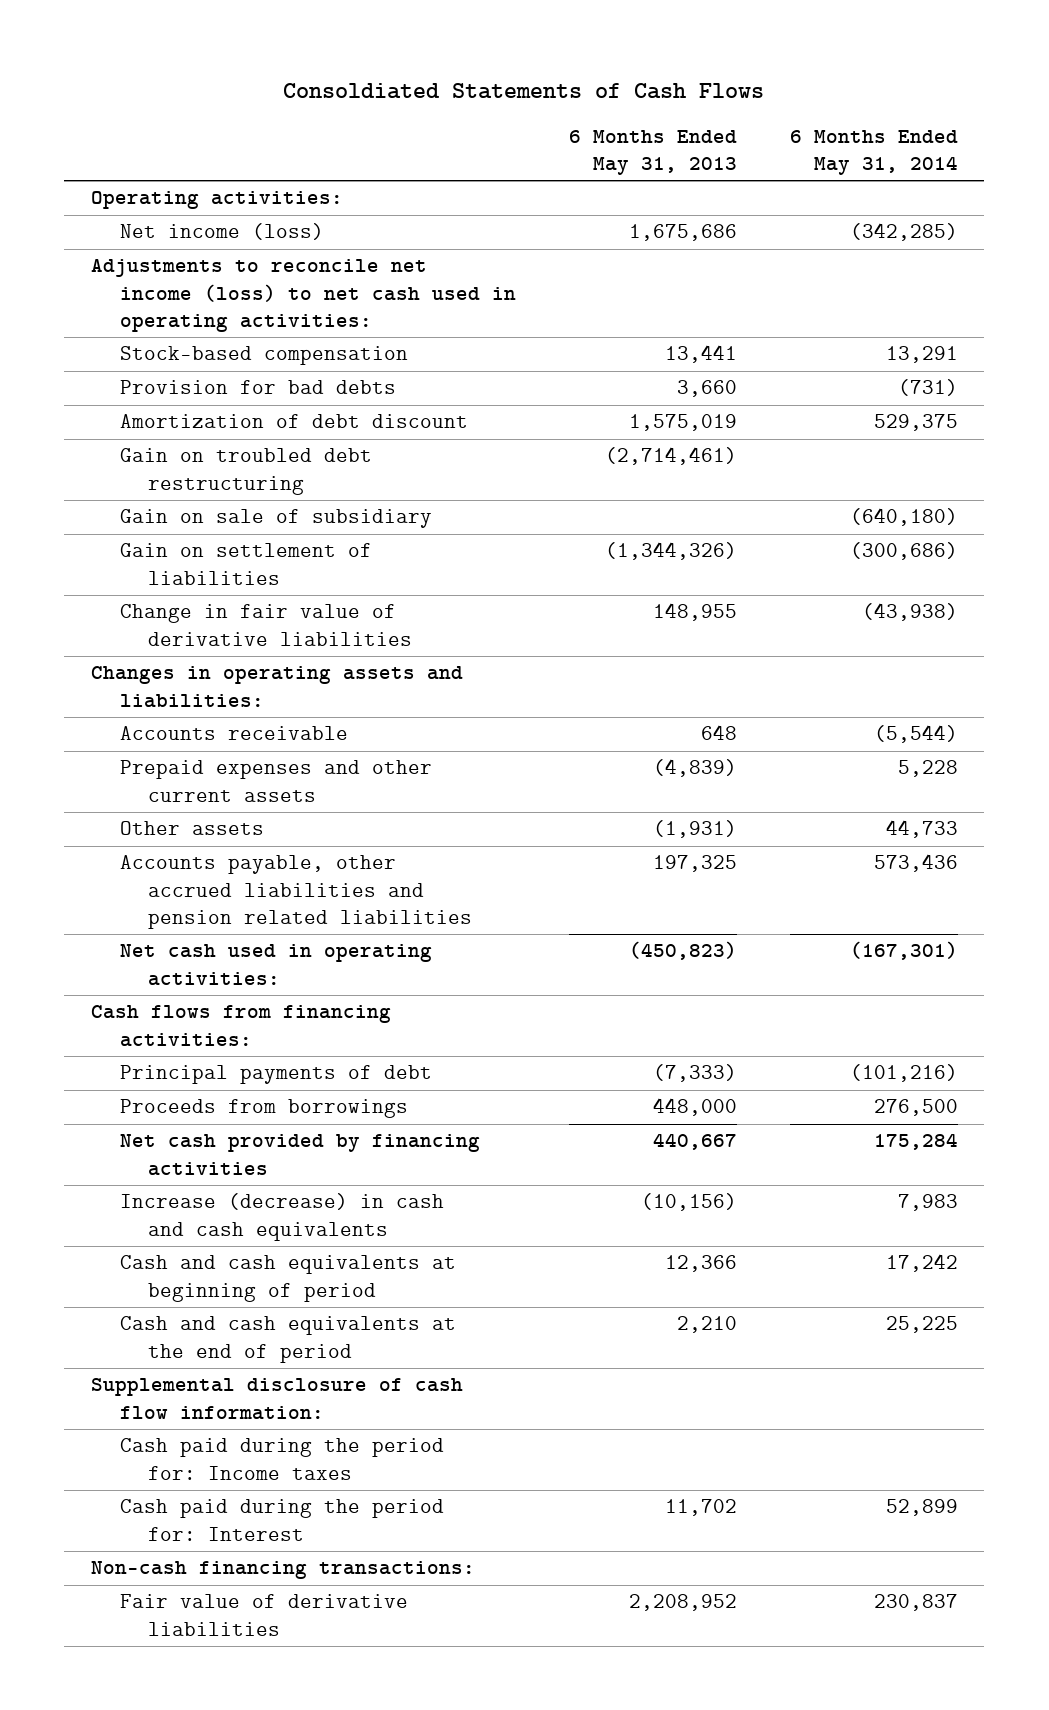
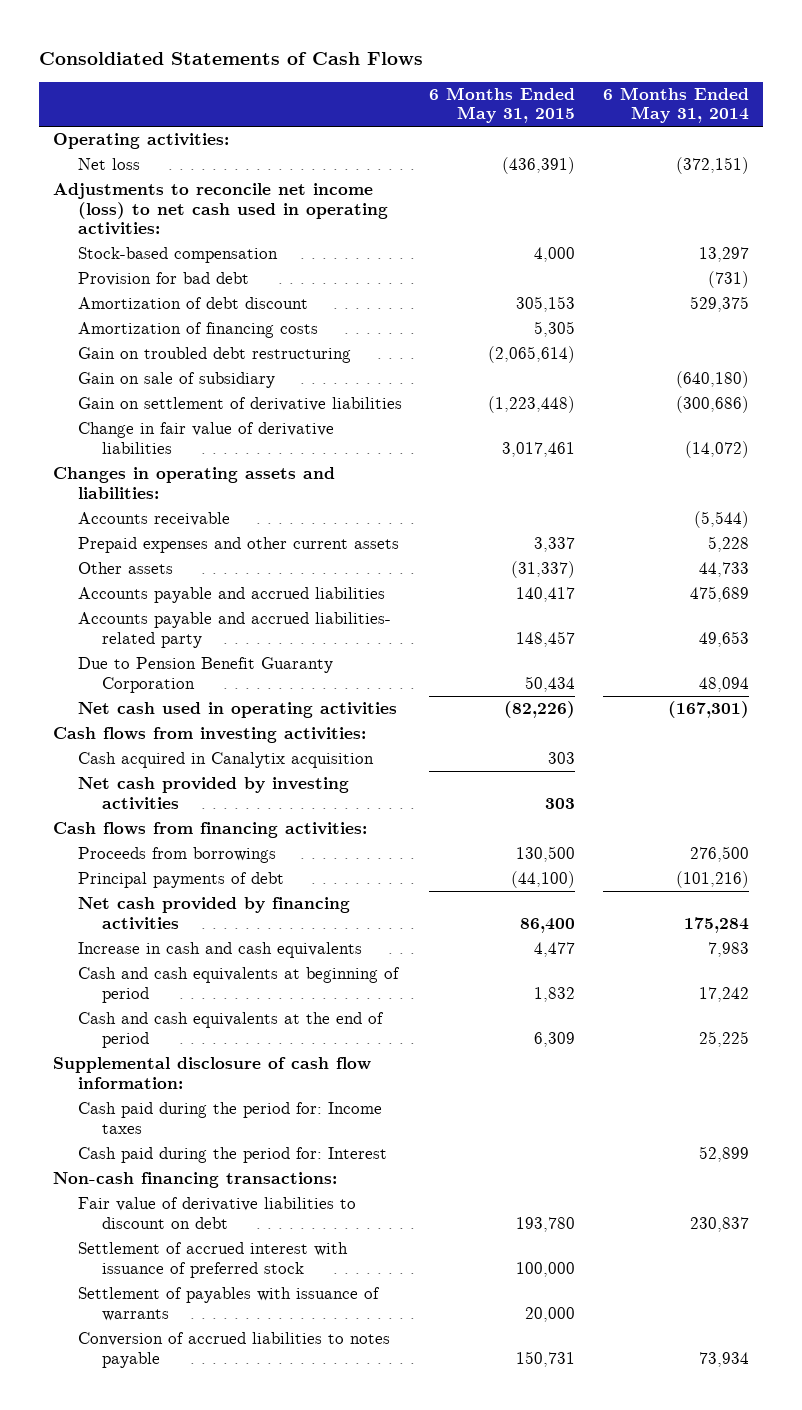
[568,129,737,175] 6 Months Ended May 31, 2013 -> none
none -> [429,87,576,124] 6 Months Ended May 31, 2015
[119,223,324,241] Net income (loss) -> [77,158,140,171] Net loss
[849,223,958,242] (342,285) -> [676,157,750,175] (372,151)
[885,346,958,364] 13,291 -> [699,247,750,263] 13,297
[119,380,396,395] Provision for bad debts -> [77,272,249,287] Provision for bad debt
none -> [77,322,318,339] Amortization of financing costs
[119,543,372,585] Gain on settlement of liabilities -> [77,397,402,412] Gain on settlement of derivative liabilities
[861,603,958,622] (43,938) -> [685,440,750,458] (14,072)
[119,855,473,930] Accounts payable, other accrued liabilities and pension related liabilities -> [77,587,385,604] Accounts payable and accrued liabilities
[873,854,958,873] 573,436 -> [690,586,750,603] 475,689
none -> [77,612,391,648] Accounts payable and accrued liabilities- related party
none -> [77,657,333,693] Due to Pension Benefit Guaranty Corporation
[119,944,432,986] Net cash used in operating activities: -> [77,702,397,719] Net cash used in operating activities
none -> [53,727,367,744] Cash flows from investing activities:
none -> [77,752,374,769] Cash acquired in Canalytix acquisition
none -> [77,777,349,810] Net cash provided by investing activities
[119,1065,432,1085] Principal payments of debt -> [77,872,284,889] Principal payments of debt
[119,1193,444,1241] Increase (decrease) in cash and cash equivalents -> [77,942,362,959] Increase in cash and cash equivalents
[119,1594,408,1636] Fair value of derivative liabilities -> [77,1197,356,1229] Fair value of derivative liabilities to discount on debt
none -> [77,1242,348,1278] Settlement of accrued interest with issuance of preferred stock
none -> [77,1287,380,1321] Settlement of payables with issuance of warrants
none -> [77,1332,390,1368] Conversion of accrued liabilities to notes payable

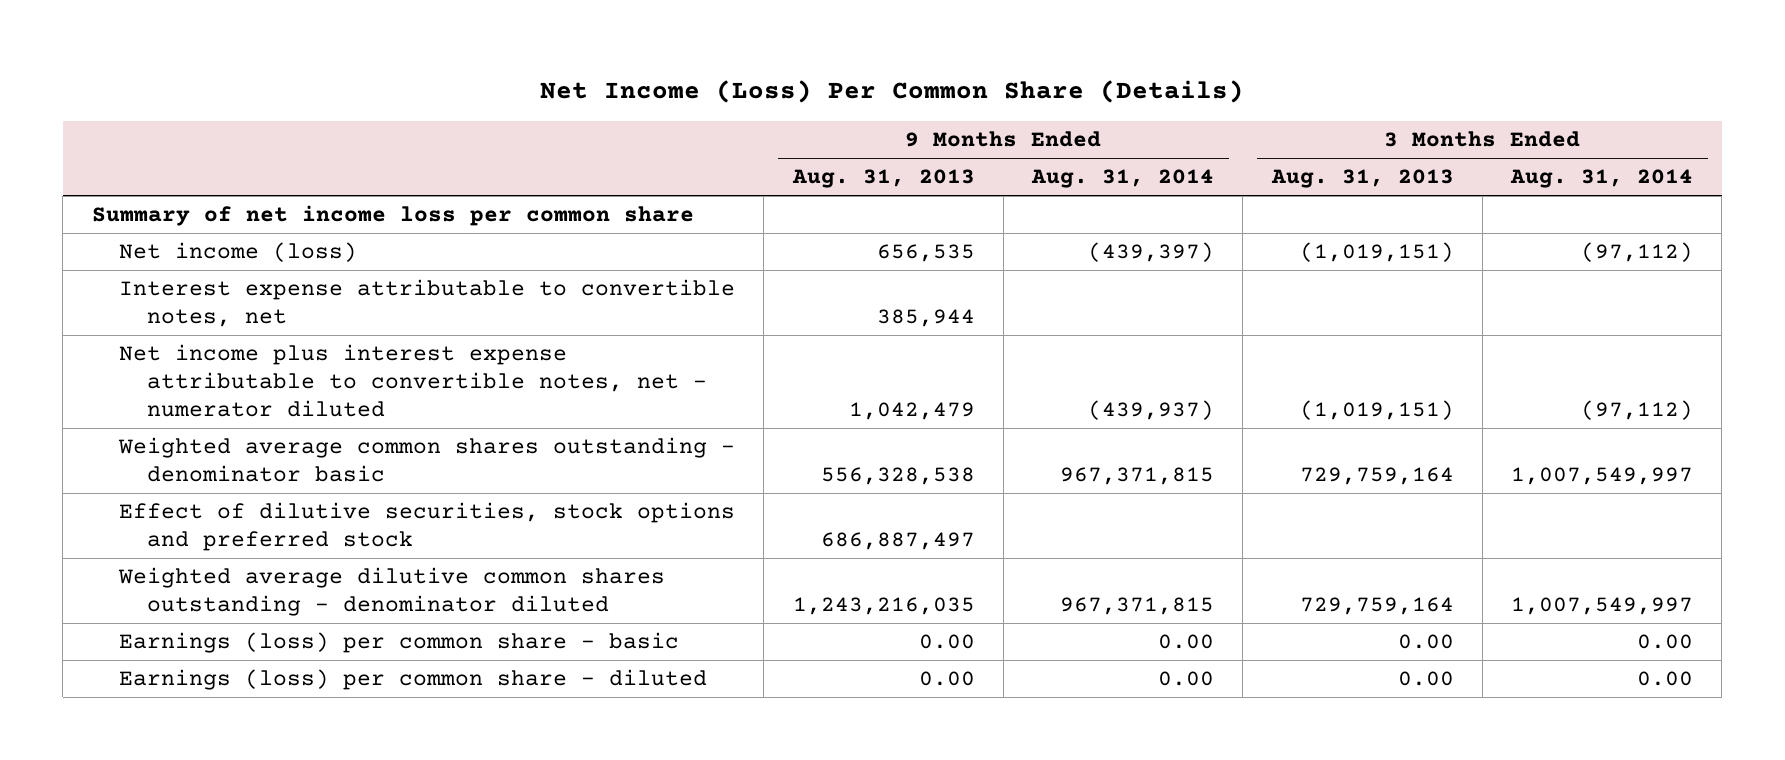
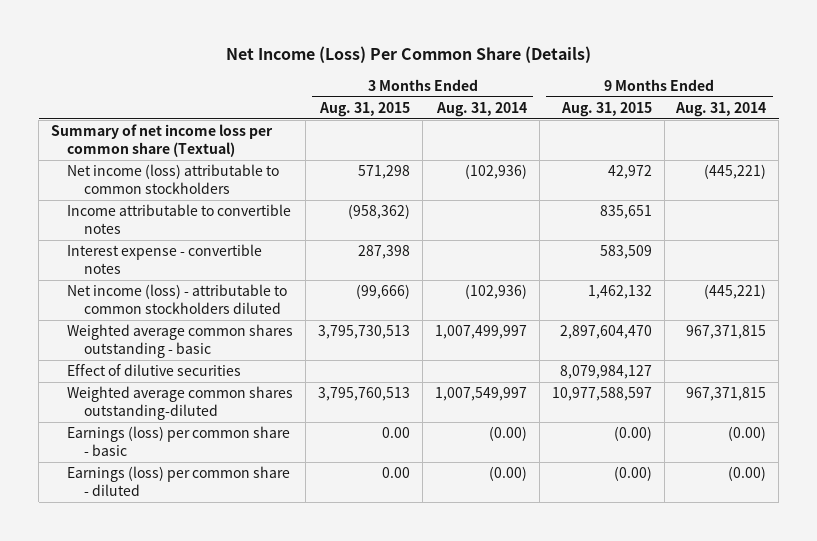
[791,169,975,189] Aug. 31, 2013 -> none
[1270,169,1454,189] Aug. 31, 2013 -> none
none -> [319,101,411,117] Aug. 31, 2015
none -> [560,101,652,117] Aug. 31, 2015
[119,242,358,263] Net income (loss) -> none
[91,205,694,227] Summary of net income loss per common share -> [50,124,273,157] Summary of net income loss per common share (Textual)
none -> [67,164,280,194] Net income (loss) attributable to common stockholders
none -> [67,204,292,234] Income attributable to convertible notes
[119,279,736,327] Interest expense attributable to convertible notes, net -> [67,244,263,274] Interest expense - convertible notes
[119,344,707,417] Net income plus interest expense attributable to convertible notes, net - numerator diluted -> [67,284,288,314] Net income (loss) - attributable to common stockholders diluted
[1088,399,1215,420] (439,937) -> [704,284,767,300] (445,221)
[1581,399,1694,420] (97,112) -> [464,284,527,300] (102,936)
[118,437,736,482] Weighted average common shares outstanding - denominator basic -> [67,324,294,358] Weighted average common shares outstanding - basic
[1511,466,1694,485] 1,007,549,997 -> [434,325,527,340] 1,007,499,997
[119,502,736,551] Effect of dilutive securities, stock options and preferred stock -> [67,364,242,377] Effect of dilutive securities
[118,567,666,616] Weighted average dilutive common shares outstanding - denominator diluted -> [67,386,294,420] Weighted average common shares outstanding-diluted
[1158,634,1215,650] 0.00 -> [728,426,767,442] (0.00)
[1637,634,1694,650] 0.00 -> [488,426,527,442] (0.00)
[1158,671,1215,687] 0.00 -> [728,466,767,482] (0.00)
[1637,671,1694,687] 0.00 -> [488,466,527,482] (0.00)

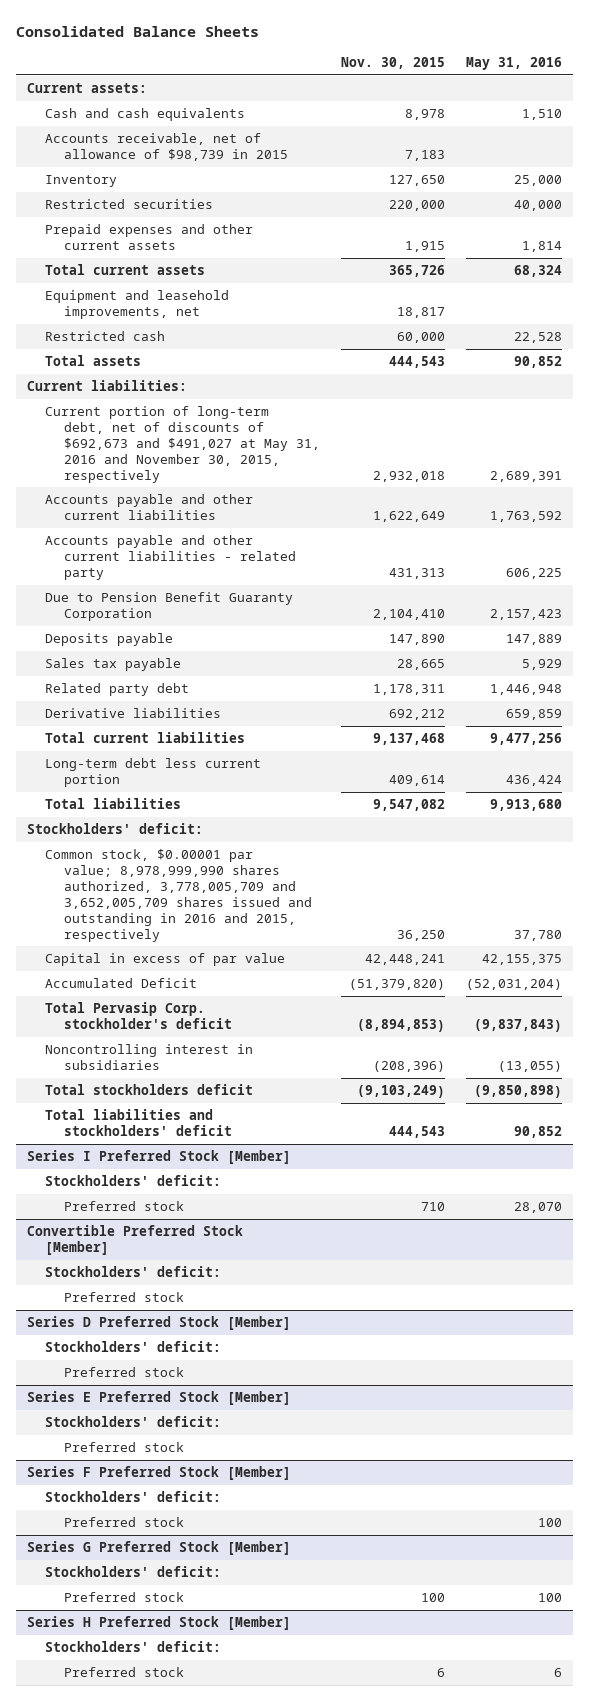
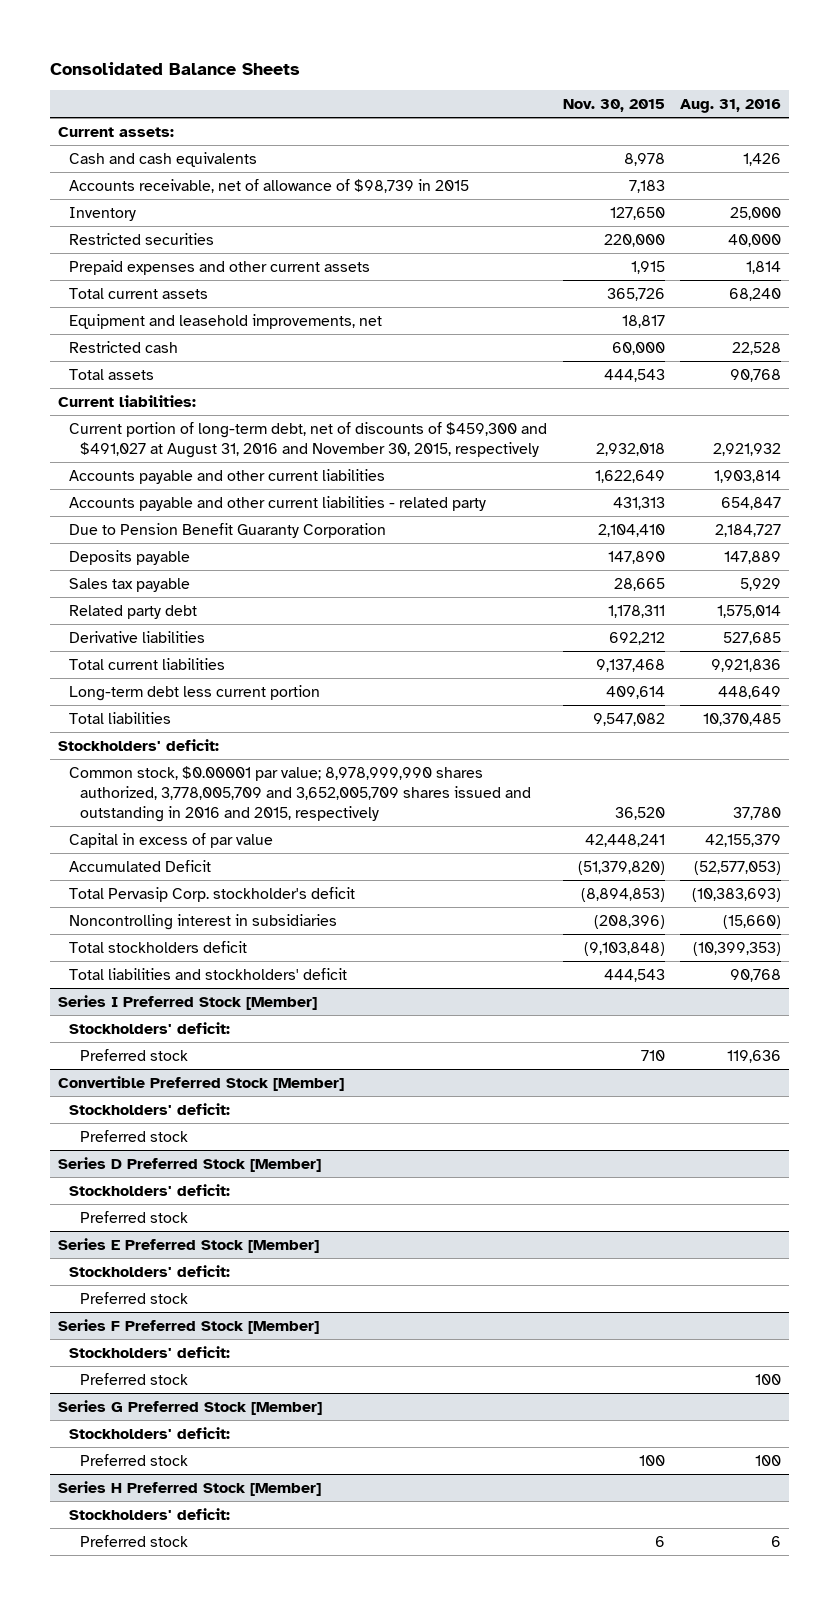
[466,56,563,70] May 31, 2016 -> none
none -> [680,98,782,113] Aug. 31, 2016
[45,406,320,483] Current portion of long-term debt, net of discounts of $692,673 and $491,027 at May 31, 2016 and November 30, 2015, respectively -> [69,421,548,458] Current portion of long-term debt, net of discounts of $459,300 and $491,027 at August 31, 2016 and November 30, 2015, respectively
[397,929,446,941] 36,250 -> [614,806,665,820] 36,520
[357,1085,446,1099] (9,103,249) -> [583,941,665,956] (9,103,848)

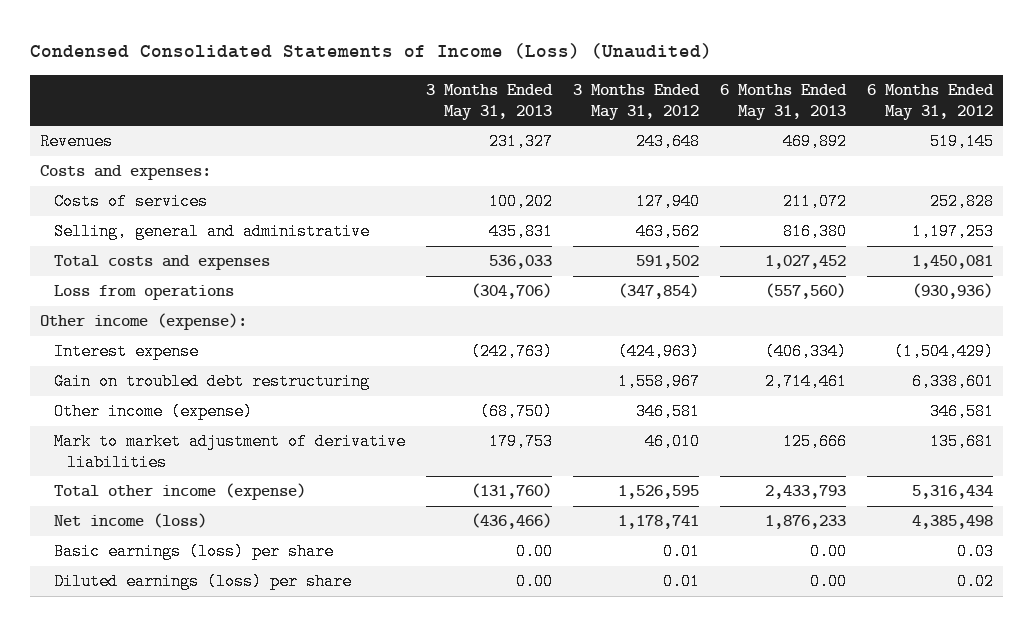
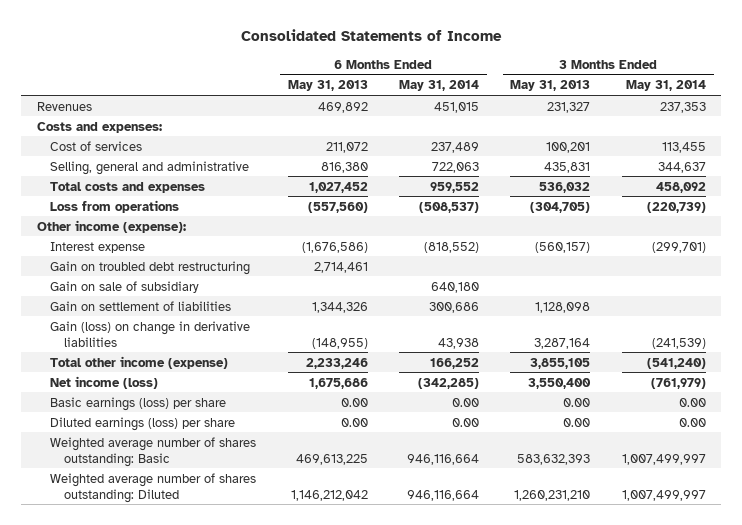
[29,43,712,60] Condensed Consolidated Statements of Income (Loss) (Unaudited) -> [241,29,503,42] Consolidated Statements of Income
[572,83,700,120] 3 Months Ended May 31, 2012 -> none
[866,83,994,120] 6 Months Ended May 31, 2012 -> none
none -> [399,80,480,92] May 31, 2014
none -> [625,80,706,92] May 31, 2014
[53,193,208,211] Costs of services -> [50,140,143,151] Cost of services
[488,193,553,211] 100,202 -> [546,141,591,153] 100,201
[488,255,552,270] 536,033 -> [539,181,591,193] 536,032
[470,283,552,300] (304,706) -> [530,201,591,213] (304,705)
[470,343,553,361] (242,763) -> [535,241,591,253] (560,157)
[764,343,847,361] (406,334) -> [301,241,368,253] (1,676,586)
[53,403,253,421] Other income (expense) -> none
[53,433,406,471] Mark to market adjustment of derivative liabilities -> none
none -> [50,280,200,293] Gain on sale of subsidiary
none -> [50,300,232,311] Gain on settlement of liabilities
none -> [50,320,251,347] Gain (loss) on change in derivative liabilities
[470,483,552,500] (131,760) -> [530,357,591,369] 3,855,105
[764,485,846,500] 2,433,793 -> [305,357,368,369] 2,233,246
[470,513,552,530] (436,466) -> [528,377,592,389] 3,550,400
[764,515,846,530] 1,876,233 -> [308,377,368,389] 1,675,686
none -> [50,436,257,467] Weighted average number of shares outstanding: Basic
none -> [50,472,257,503] Weighted average number of shares outstanding: Diluted

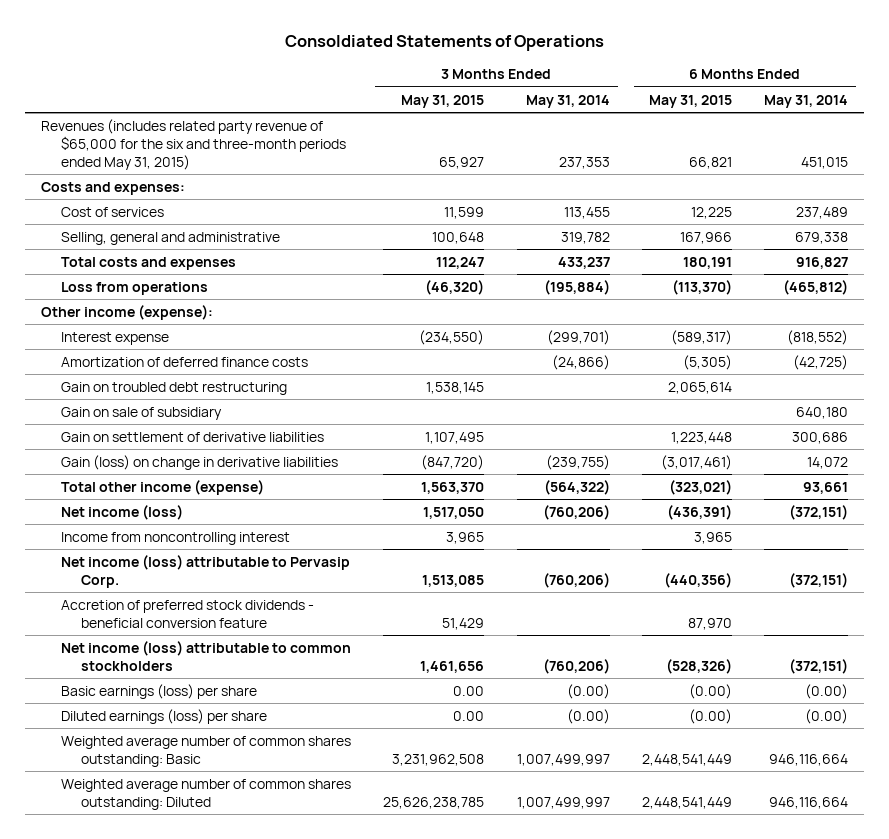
[241,29,503,42] Consolidated Statements of Income -> [284,35,604,52] Consoldiated Statements of Operations
[287,80,368,92] May 31, 2013 -> none
[510,80,591,92] May 31, 2013 -> none
none -> [401,94,485,108] May 31, 2015
none -> [648,94,732,108] May 31, 2015
[36,101,92,111] Revenues -> [41,118,346,170] Revenues (includes related party revenue of $65,000 for the six and three-month periods ended May 31, 2015)
[432,161,480,173] 722,063 -> [795,231,849,244] 679,338
[657,161,706,173] 344,637 -> [560,231,610,244] 319,782
[430,181,480,193] 959,552 -> [796,256,849,269] 916,827
[655,181,706,193] 458,092 -> [557,256,610,269] 433,237
[419,201,480,213] (508,537) -> [783,279,849,295] (465,812)
[646,201,706,213] (220,739) -> [543,279,610,295] (195,884)
none -> [60,356,308,367] Amortization of deferred finance costs
[50,300,232,311] Gain on settlement of liabilities -> [60,431,324,442] Gain on settlement of derivative liabilities
[438,337,480,349] 43,938 -> [807,456,849,469] 14,072
[651,337,706,349] (241,539) -> [545,454,610,470] (239,755)
[430,357,480,369] 166,252 -> [803,481,849,494] 93,661
[646,357,706,369] (541,240) -> [543,479,610,495] (564,322)
[418,377,480,389] (342,285) -> [789,504,849,520] (372,151)
[650,377,706,389] (761,979) -> [542,504,610,520] (760,206)
none -> [60,531,290,545] Income from noncontrolling interest
none -> [60,554,350,588] Net income (loss) attributable to Pervasip Corp.
none -> [60,599,314,628] Accretion of preferred stock dividends - beneficial conversion feature
none -> [60,640,351,671] Net income (loss) attributable to common stockholders
[452,397,480,407] 0.00 -> [805,683,849,699] (0.00)
[678,397,706,407] 0.00 -> [566,683,610,699] (0.00)
[452,417,480,427] 0.00 -> [805,708,849,724] (0.00)
[678,417,706,427] 0.00 -> [566,708,610,724] (0.00)
[50,436,257,467] Weighted average number of shares outstanding: Basic -> [60,735,351,767] Weighted average number of common shares outstanding: Basic
[50,472,257,503] Weighted average number of shares outstanding: Diluted -> [60,778,351,810] Weighted average number of common shares outstanding: Diluted

